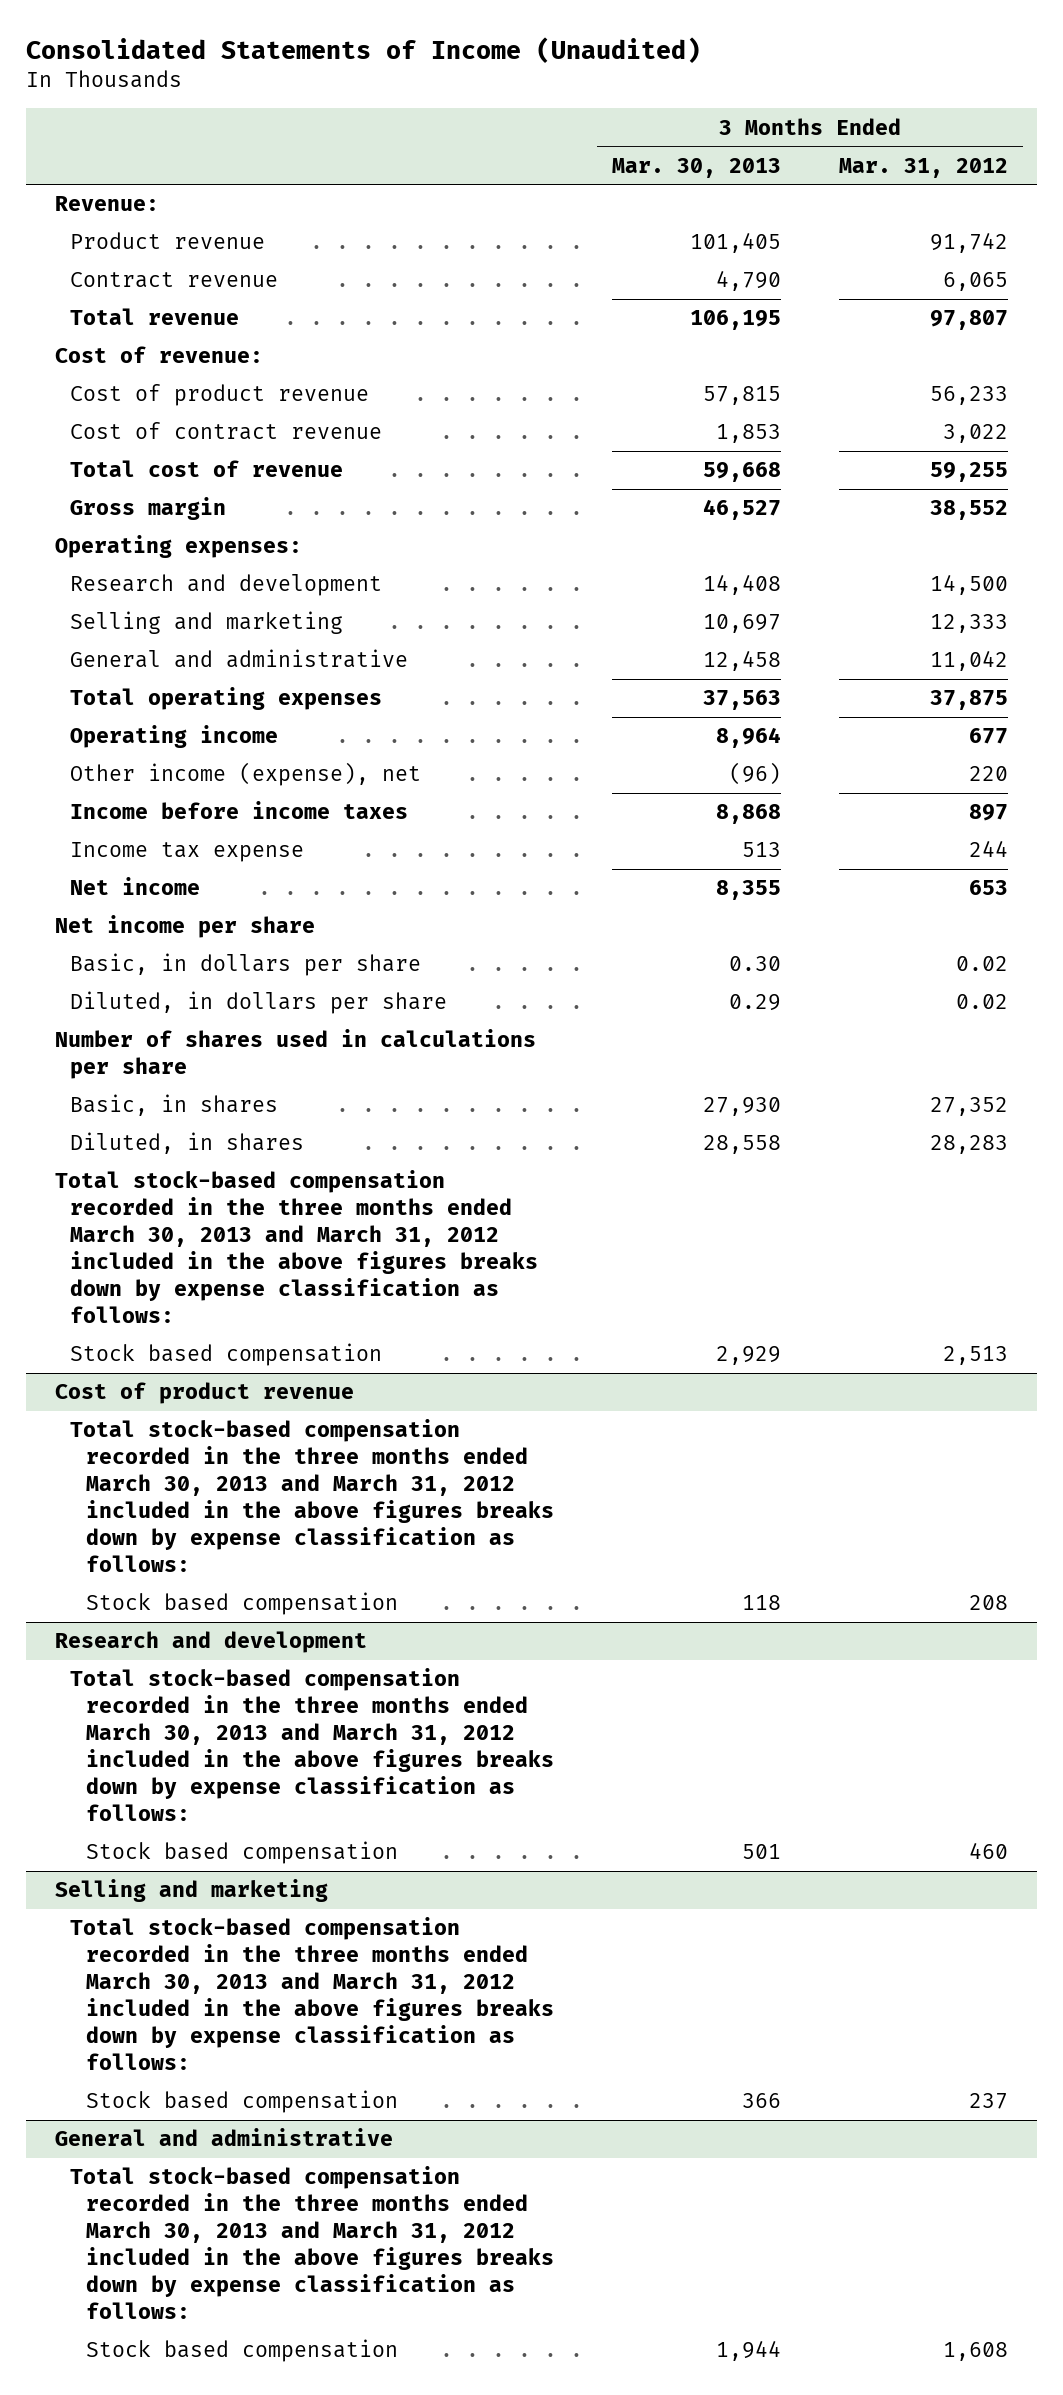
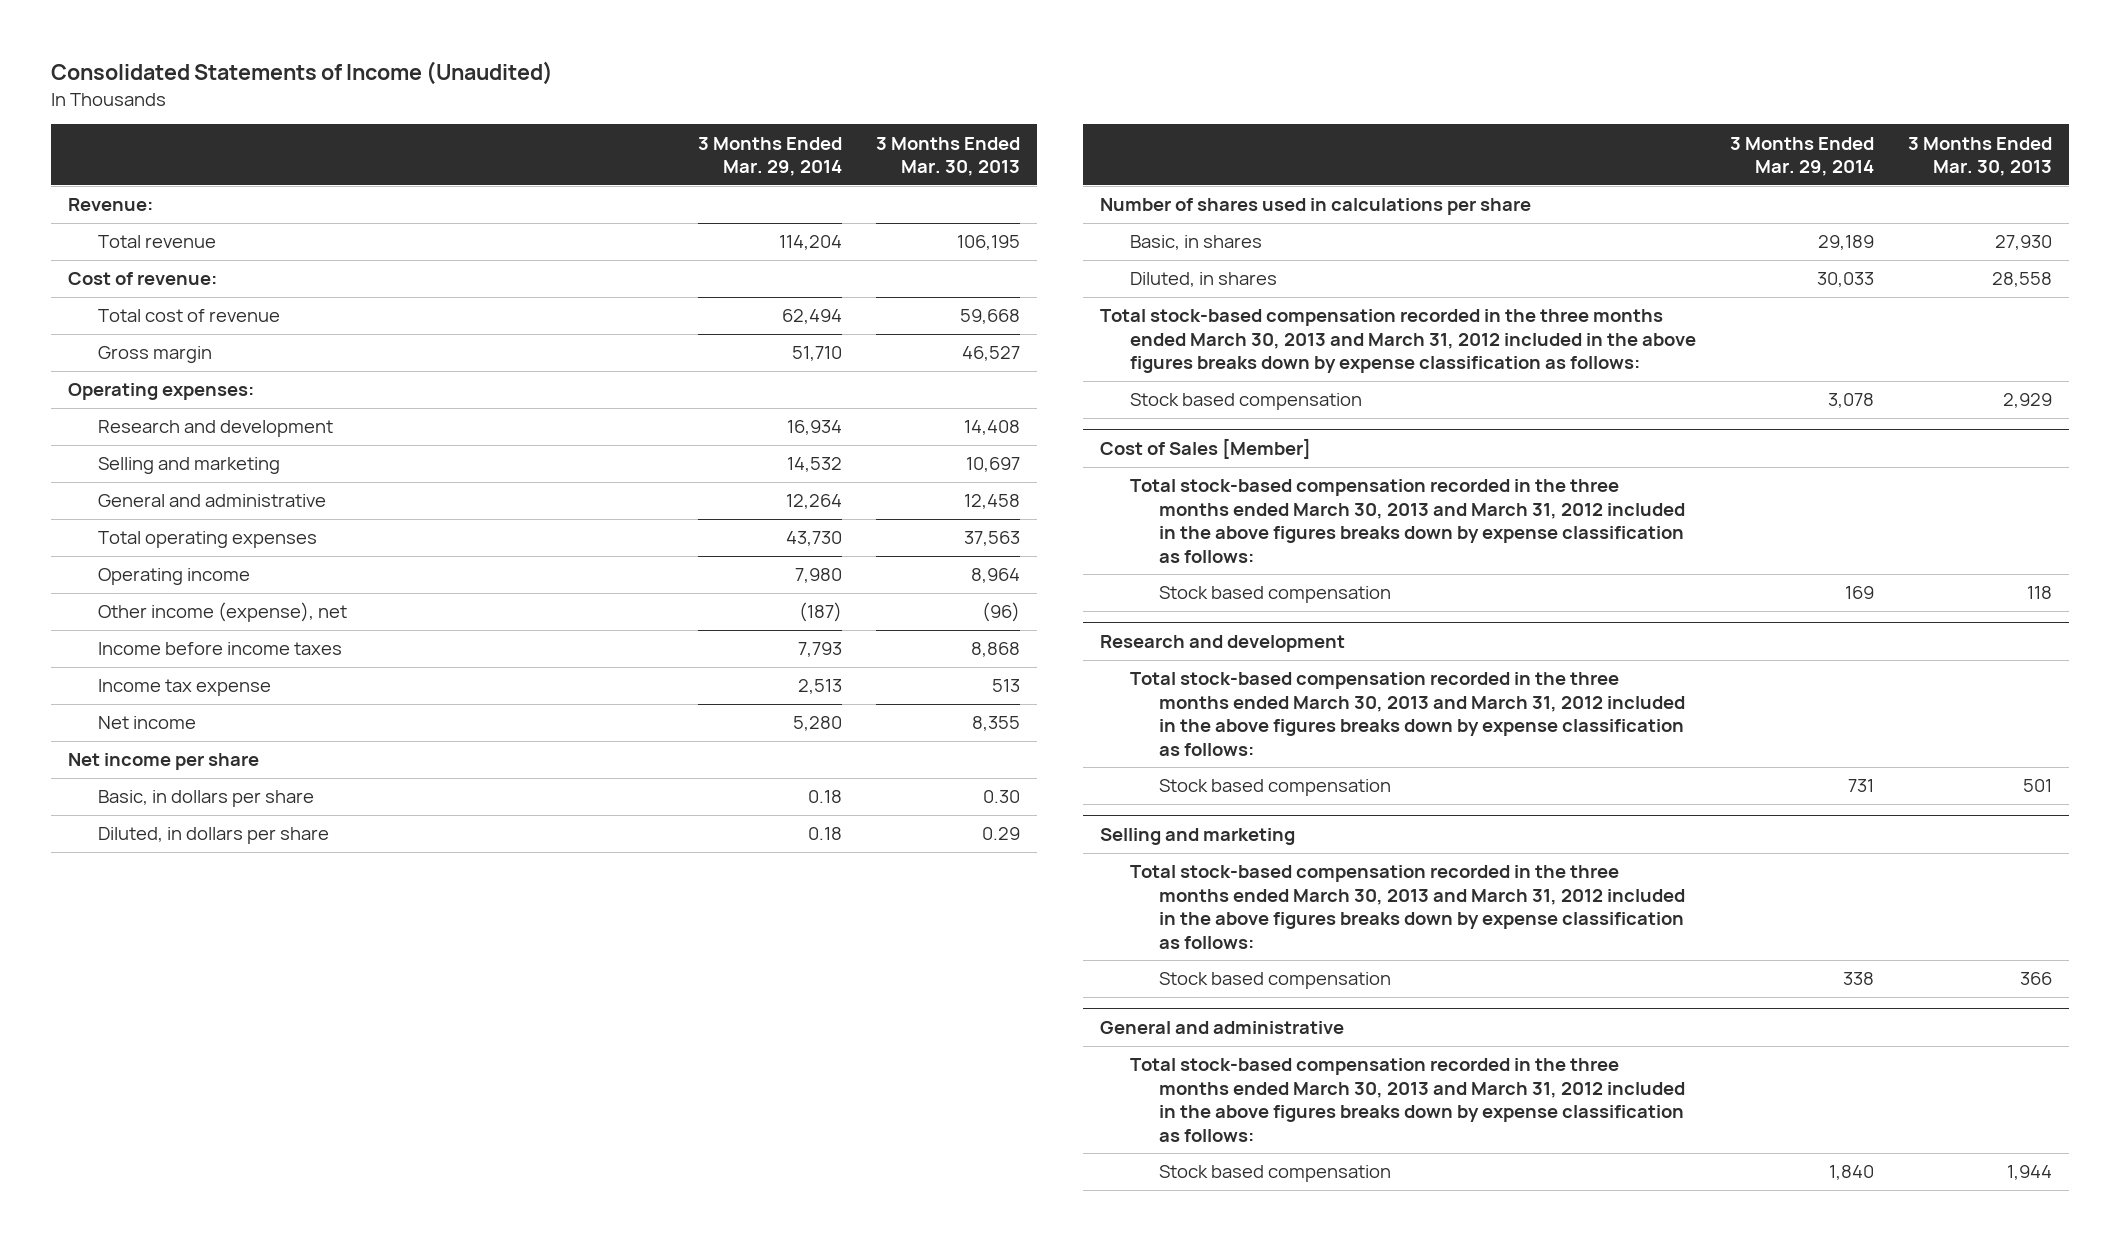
[838,157,1008,178] Mar. 31, 2012 -> none
none -> [697,136,842,177] 3 Months Ended Mar. 29, 2014
[70,232,266,250] Product revenue -> none
[70,272,279,289] Contract revenue -> none
[70,384,370,407] Cost of product revenue -> none
[70,422,383,441] Cost of contract revenue -> none
[54,1382,354,1405] Cost of product revenue -> none
none -> [1100,438,1312,460] Cost of Sales [Member]

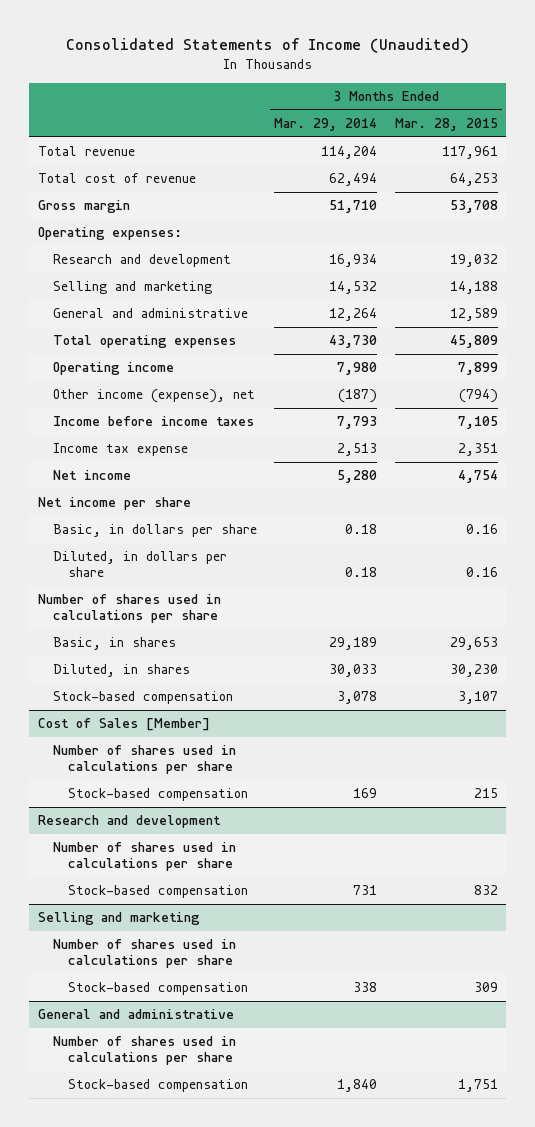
[875,136,1020,177] 3 Months Ended Mar. 30, 2013 -> none
none -> [394,117,498,131] Mar. 28, 2015
[68,198,154,212] Revenue: -> none
[68,272,218,286] Cost of revenue: -> none
[1100,309,1696,374] Total stock-based compensation recorded in the three months ended March 30, 2013 and March 31, 2012 included in the above figures breaks down by expense classification as follows: -> none
[1129,393,1362,411] Stock based compensation -> [52,691,233,705] Stock-based compensation
[1129,479,1686,563] Total stock-based compensation recorded in the three months ended March 30, 2013 and March 31, 2012 included in the above figures breaks down by expense classification as follows: -> none
none -> [52,745,236,775] Number of shares used in calculations per share
[1159,586,1392,604] Stock based compensation -> [68,788,249,802] Stock-based compensation
[1129,672,1686,756] Total stock-based compensation recorded in the three months ended March 30, 2013 and March 31, 2012 included in the above figures breaks down by expense classification as follows: -> none
none -> [52,842,236,872] Number of shares used in calculations per share
[1159,779,1392,797] Stock based compensation -> [68,885,249,899] Stock-based compensation
[1129,865,1686,949] Total stock-based compensation recorded in the three months ended March 30, 2013 and March 31, 2012 included in the above figures breaks down by expense classification as follows: -> none
none -> [52,939,236,969] Number of shares used in calculations per share
[1159,972,1392,990] Stock based compensation -> [68,982,249,996] Stock-based compensation
[1129,1058,1686,1142] Total stock-based compensation recorded in the three months ended March 30, 2013 and March 31, 2012 included in the above figures breaks down by expense classification as follows: -> none
none -> [52,1036,236,1066] Number of shares used in calculations per share
[1159,1165,1392,1183] Stock based compensation -> [68,1079,249,1093] Stock-based compensation

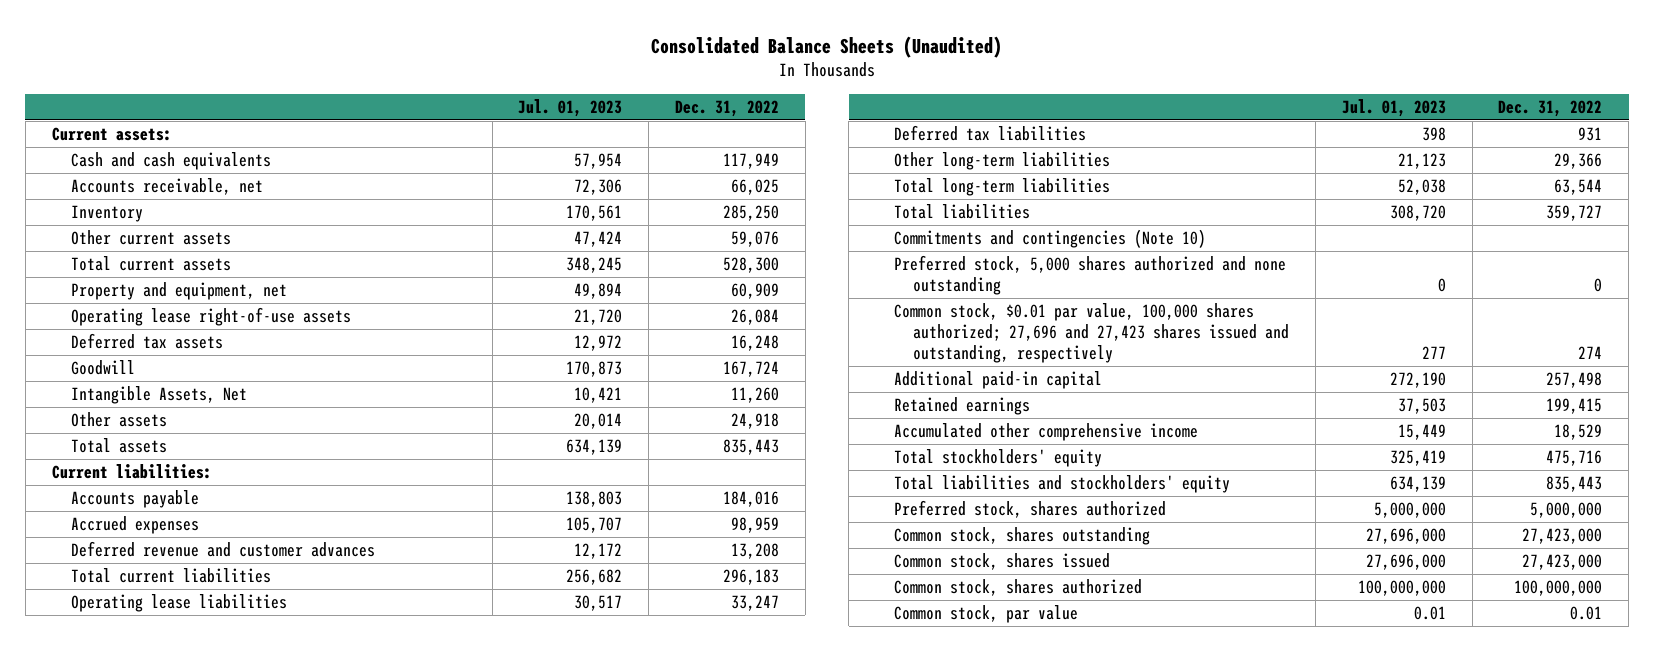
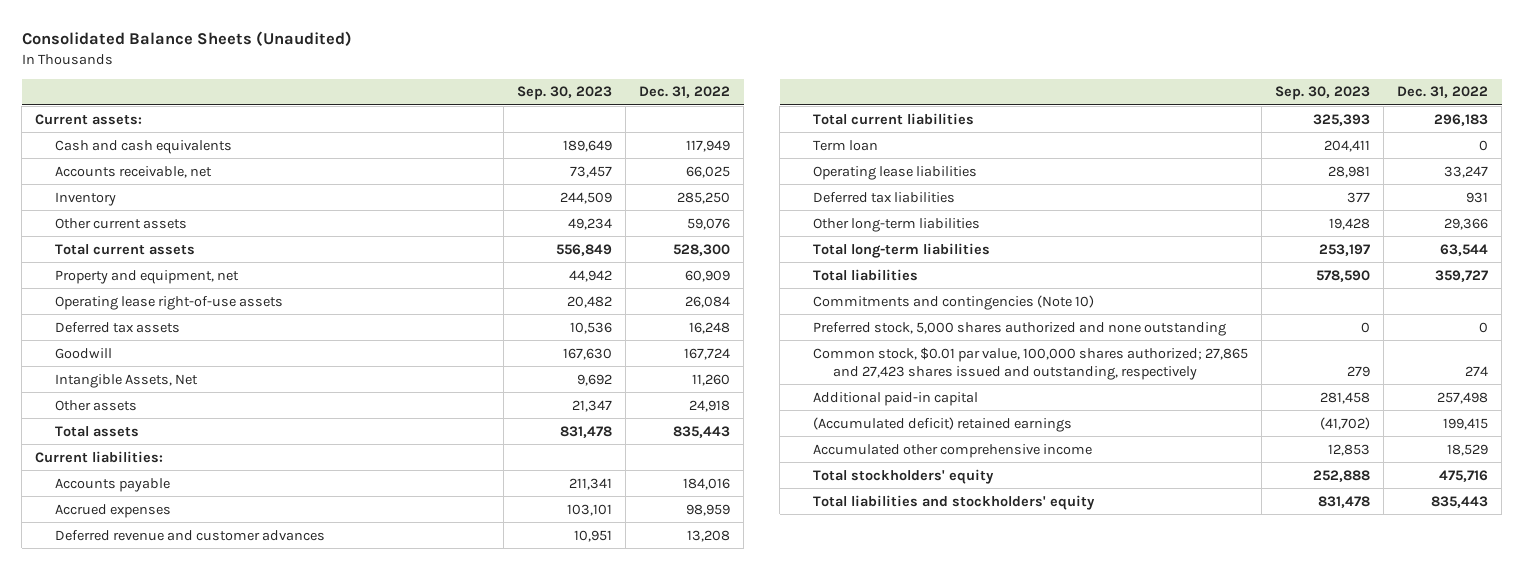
[518,98,623,117] Jul. 01, 2023 -> none
none -> [517,86,613,101] Sep. 30, 2023
none -> [813,139,879,151] Term loan
[894,303,1290,363] Common stock, $0.01 par value, 100,000 shares authorized; 27,696 and 27,423 shares issued and outstanding, respectively -> [813,346,1249,380] Common stock, $0.01 par value, 100,000 shares authorized; 27,865 and 27,423 shares issued and outstanding, respectively
[894,397,1031,416] Retained earnings -> [813,416,1073,432] (Accumulated deficit) retained earnings
[894,500,1167,519] Preferred stock, shares authorized -> none
[894,527,1151,546] Common stock, shares outstanding -> none
[894,553,1111,571] Common stock, shares issued -> none
[894,579,1143,597] Common stock, shares authorized -> none
[894,605,1079,624] Common stock, par value -> none

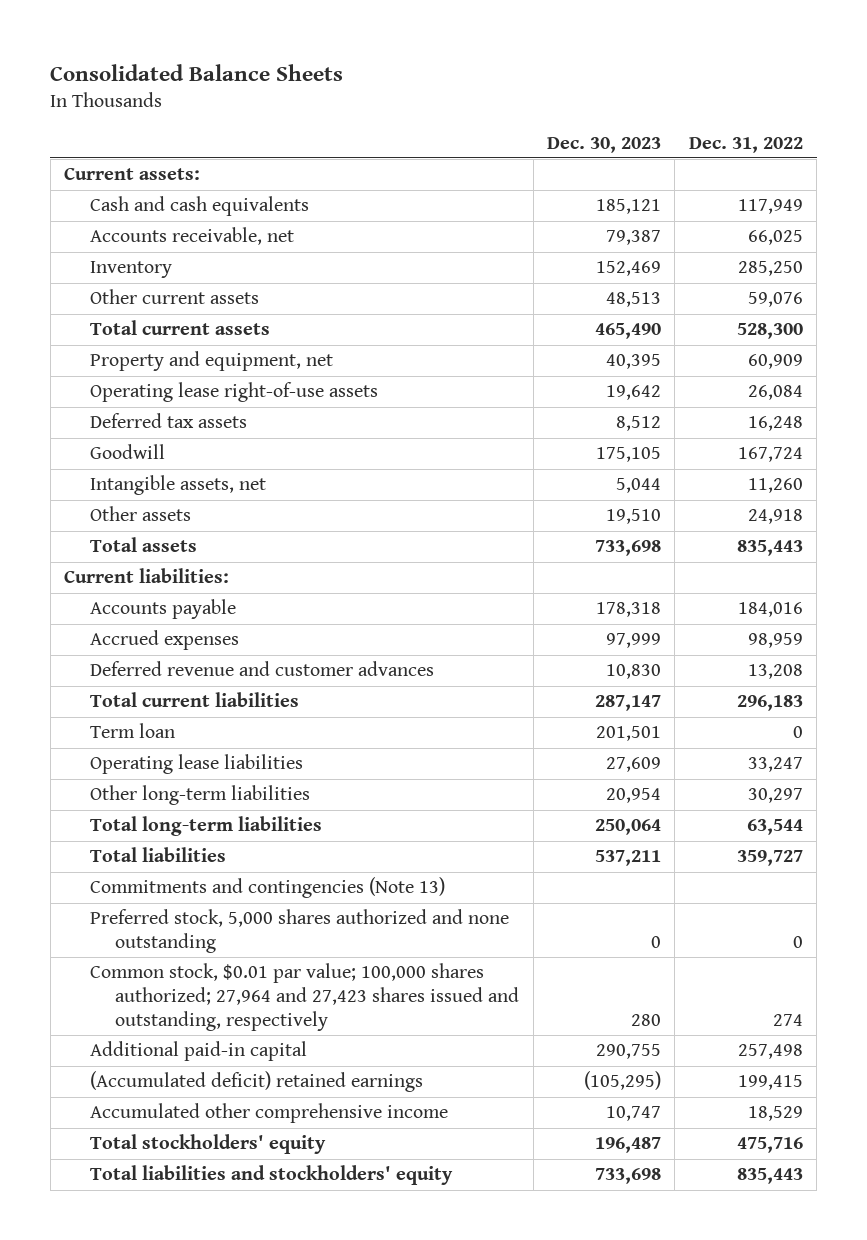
[21,31,352,47] Consolidated Balance Sheets (Unaudited) -> [50,63,344,81] Consolidated Balance Sheets
[517,86,613,101] Sep. 30, 2023 -> none
none -> [547,136,662,153] Dec. 30, 2023
[55,373,199,388] Intangible Assets, Net -> [89,475,266,496] Intangible assets, net
[813,191,956,203] Deferred tax liabilities -> none
[1444,217,1489,230] 29,366 -> [747,788,803,804] 30,297
[813,294,1095,310] Commitments and contingencies (Note 10) -> [89,877,445,899] Commitments and contingencies (Note 13)
[813,346,1249,380] Common stock, $0.01 par value, 100,000 shares authorized; 27,865 and 27,423 shares issued and outstanding, respectively -> [89,963,520,1031] Common stock, $0.01 par value; 100,000 shares authorized; 27,964 and 27,423 shares issued and outstanding, respectively

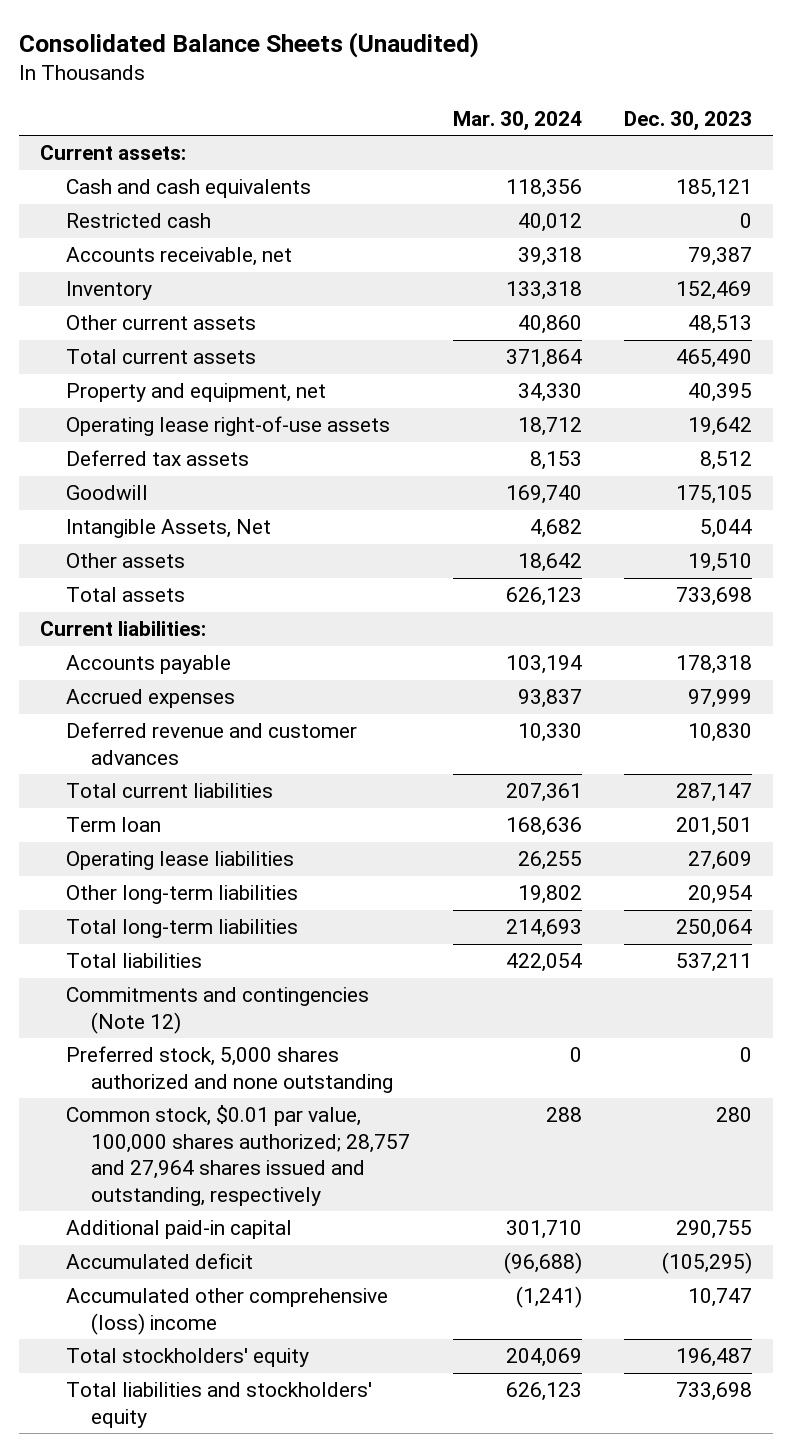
[50,63,344,81] Consolidated Balance Sheets -> [18,31,479,58] Consolidated Balance Sheets (Unaudited)
[688,136,803,153] Dec. 31, 2022 -> none
none -> [452,110,582,131] Mar. 30, 2024
none -> [65,213,211,229] Restricted cash
[89,475,266,496] Intangible assets, net -> [65,519,271,539] Intangible Assets, Net
[89,877,445,899] Commitments and contingencies (Note 13) -> [65,987,369,1034] Commitments and contingencies (Note 12)
[89,963,520,1031] Common stock, $0.01 par value; 100,000 shares authorized; 27,964 and 27,423 shares issued and outstanding, respectively -> [65,1105,411,1206] Common stock, $0.01 par value, 100,000 shares authorized; 28,757 and 27,964 shares issued and outstanding, respectively
[89,1071,423,1093] (Accumulated deficit) retained earnings -> [65,1253,253,1270] Accumulated deficit
[89,1103,448,1124] Accumulated other comprehensive income -> [65,1288,388,1335] Accumulated other comprehensive (loss) income

